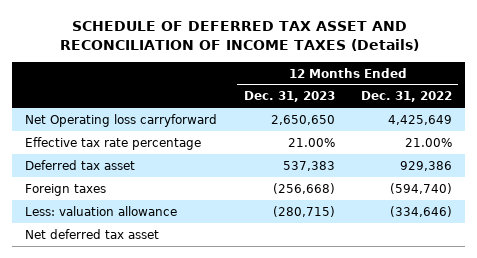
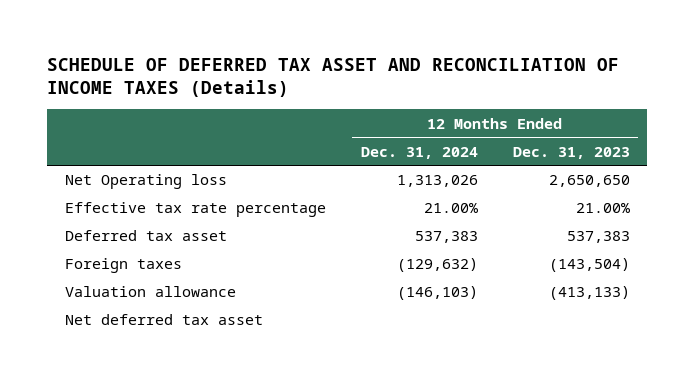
[360,91,452,103] Dec. 31, 2022 -> none
none -> [360,146,478,159] Dec. 31, 2024
[25,113,218,127] Net Operating loss carryforward -> [64,174,227,190] Net Operating loss
[272,182,335,194] (256,668) -> [548,258,630,273] (143,504)
[25,205,178,216] Less: valuation allowance -> [64,286,236,298] Valuation allowance
[272,205,335,217] (280,715) -> [548,286,630,301] (413,133)

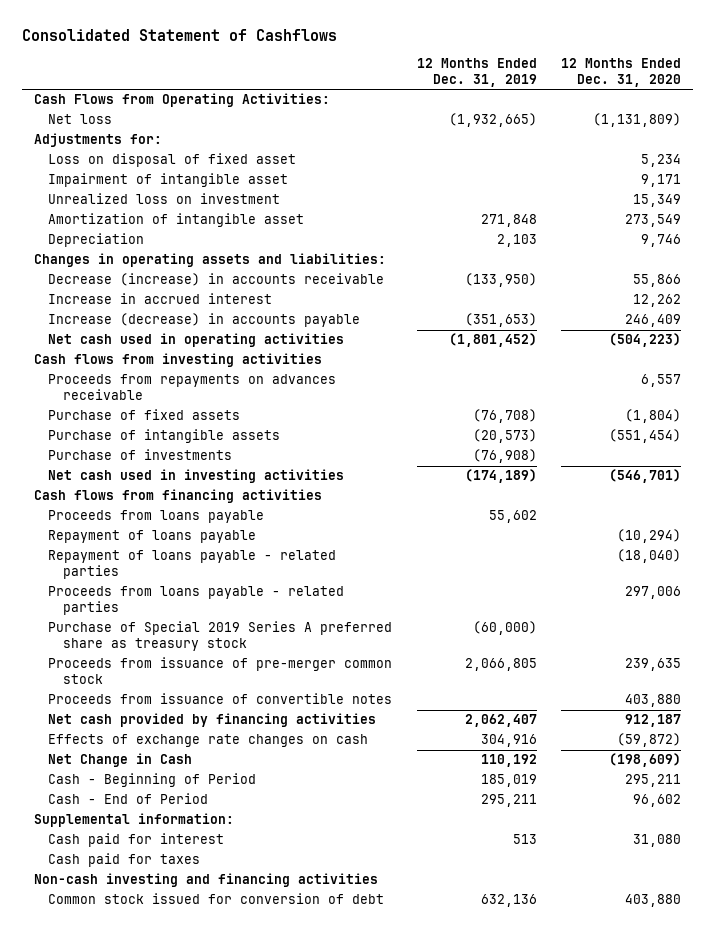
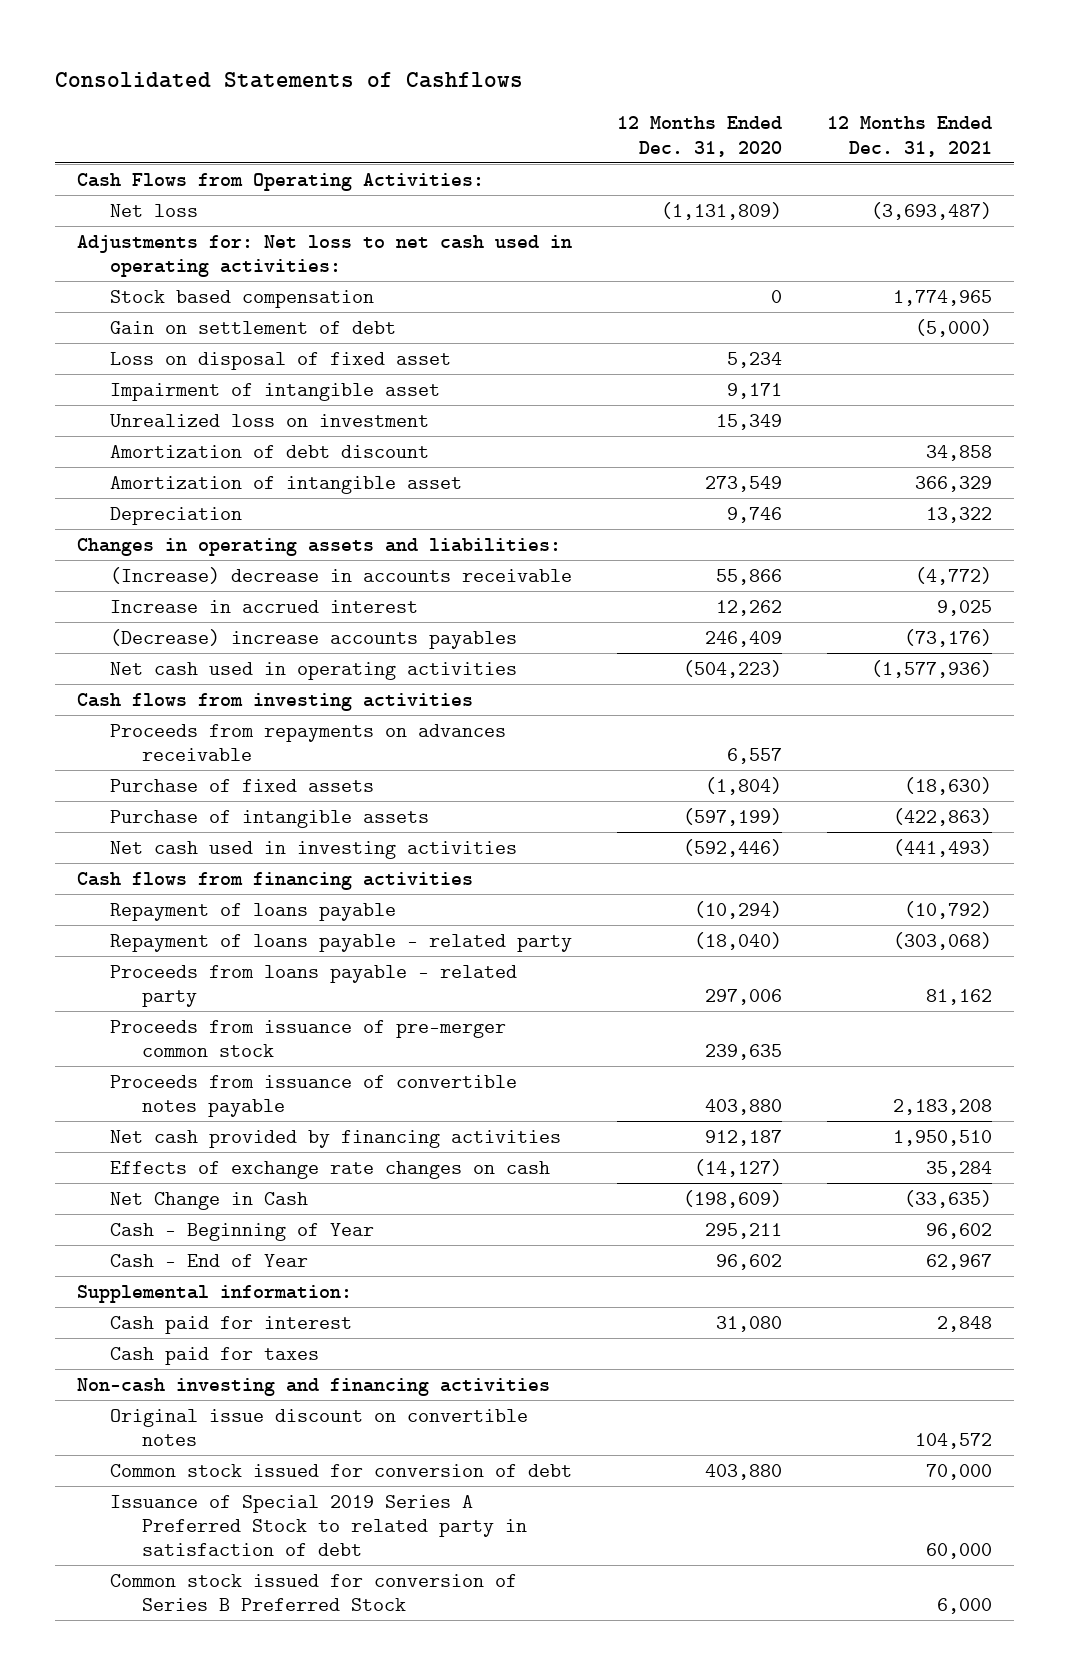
[21,29,337,42] Consolidated Statement of Cashflows -> [54,71,523,88] Consolidated Statements of Cashflows
[416,58,537,88] 12 Months Ended Dec. 31, 2019 -> none
none -> [826,116,992,157] 12 Months Ended Dec. 31, 2021
[34,133,163,148] Adjustments for: -> [77,234,573,277] Adjustments for: Net loss to net cash used in operating activities:
none -> [109,289,374,308] Stock based compensation
none -> [109,320,396,334] Gain on settlement of debt
none -> [109,444,429,458] Amortization of debt discount
[48,273,385,287] Decrease (increase) in accounts receivable -> [109,566,572,584] (Increase) decrease in accounts receivable
[48,313,361,328] Increase (decrease) in accounts payable -> [109,628,517,649] (Decrease) increase accounts payables
[48,449,233,461] Purchase of investments -> none
[608,429,681,444] (551,454) -> [682,807,782,826] (597,199)
[608,469,681,484] (546,701) -> [682,838,782,857] (592,446)
[48,510,265,524] Proceeds from loans payable -> none
[48,621,393,652] Purchase of Special 2019 Series A preferred share as treasury stock -> none
[48,550,337,580] Repayment of loans payable - related parties -> [109,933,572,952] Repayment of loans payable - related party
[48,586,345,616] Proceeds from loans payable - related parties -> [109,964,517,1007] Proceeds from loans payable - related party
[48,693,393,705] Proceeds from issuance of convertible notes -> [109,1074,517,1117] Proceeds from issuance of convertible notes payable
[616,733,681,748] (59,872) -> [693,1158,782,1177] (14,127)
[48,773,257,788] Cash - Beginning of Period -> [109,1222,374,1241] Cash - Beginning of Year
[48,793,209,805] Cash - End of Period -> [109,1253,308,1267] Cash - End of Year
none -> [109,1408,528,1446] Original issue discount on convertible notes
none -> [109,1494,527,1556] Issuance of Special 2019 Series A Preferred Stock to related party in satisfaction of debt
none -> [109,1573,517,1611] Common stock issued for conversion of Series B Preferred Stock

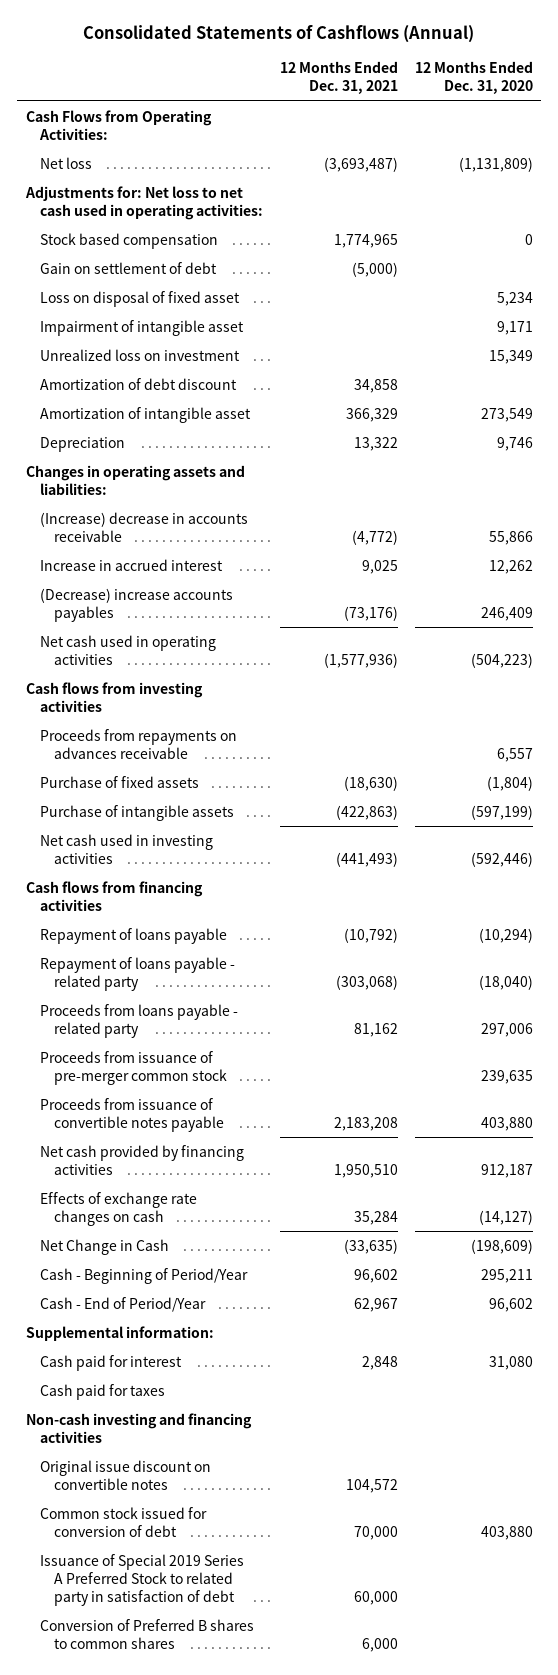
[54,71,523,88] Consolidated Statements of Cashflows -> [83,25,475,44] Consolidated Statements of Cashflows (Annual)
[109,1222,374,1241] Cash - Beginning of Year -> [39,1267,248,1284] Cash - Beginning of Period/Year
[109,1253,308,1267] Cash - End of Year -> [39,1296,206,1312] Cash - End of Period/Year
[109,1573,517,1611] Common stock issued for conversion of Series B Preferred Stock -> [39,1618,254,1649] Conversion of Preferred B shares to common shares

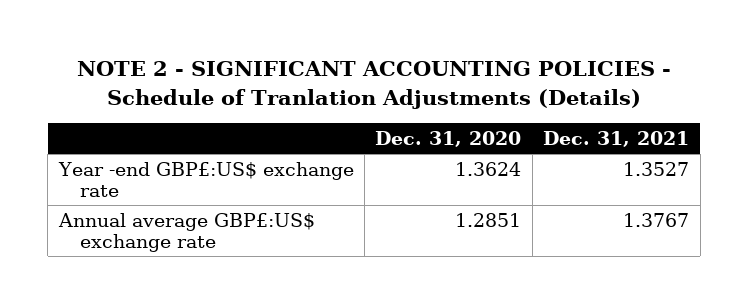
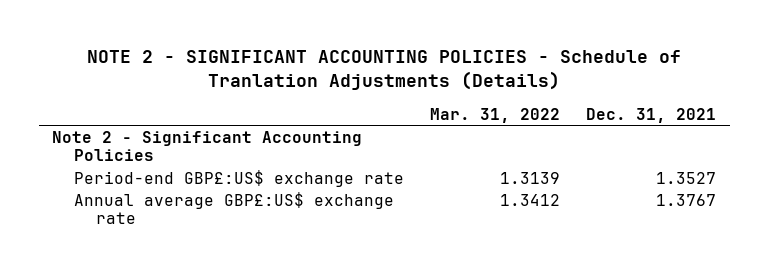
[375,130,522,147] Dec. 31, 2020 -> none
none -> [430,107,561,123] Mar. 31, 2022
none -> [51,130,362,162] Note 2 - Significant Accounting Policies
[57,161,354,197] Year -end GBP£:US$ exchange rate -> [74,169,405,187] Period-end GBP£:US$ exchange rate

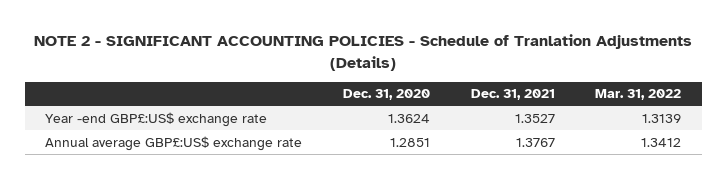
none -> [342,89,430,101] Dec. 31, 2020
[51,130,362,162] Note 2 - Significant Accounting Policies -> none
[74,169,405,187] Period-end GBP£:US$ exchange rate -> [45,111,268,127] Year -end GBP£:US$ exchange rate

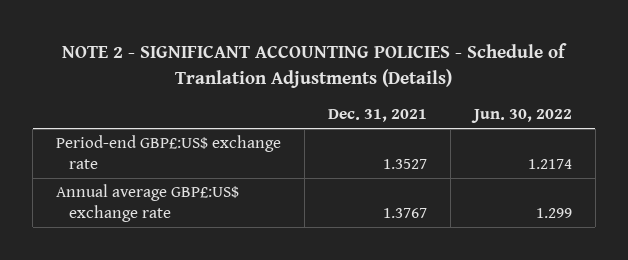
[342,89,430,101] Dec. 31, 2020 -> none
[595,89,682,101] Mar. 31, 2022 -> none
none -> [470,109,572,124] Jun. 30, 2022
[45,111,268,127] Year -end GBP£:US$ exchange rate -> [55,135,281,169] Period-end GBP£:US$ exchange rate

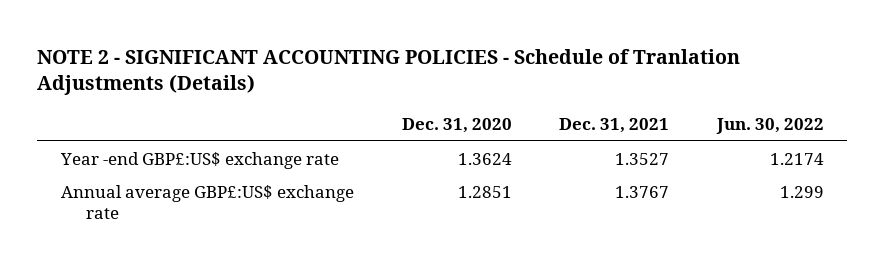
none -> [401,118,512,134] Dec. 31, 2020
[55,135,281,169] Period-end GBP£:US$ exchange rate -> [60,151,340,169] Year -end GBP£:US$ exchange rate

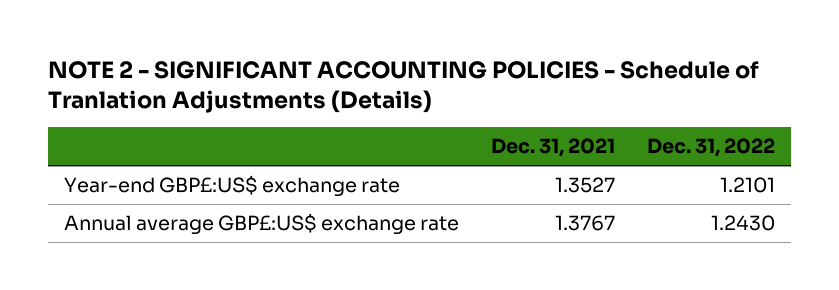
[401,118,512,134] Dec. 31, 2020 -> none
[715,118,824,135] Jun. 30, 2022 -> none
none -> [647,138,776,158] Dec. 31, 2022
[60,151,340,169] Year -end GBP£:US$ exchange rate -> [63,174,400,197] Year-end GBP£:US$ exchange rate

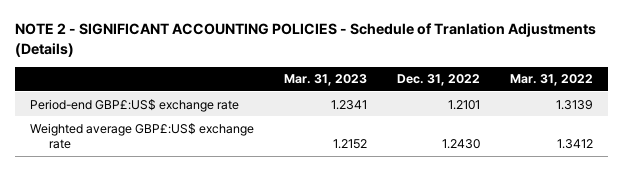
[491,138,616,158] Dec. 31, 2021 -> none
none -> [283,74,367,87] Mar. 31, 2023
none -> [510,74,594,87] Mar. 31, 2022
[63,174,400,197] Year-end GBP£:US$ exchange rate -> [29,98,239,112] Period-end GBP£:US$ exchange rate
[63,212,459,235] Annual average GBP£:US$ exchange rate -> [29,122,254,150] Weighted average GBP£:US$ exchange rate

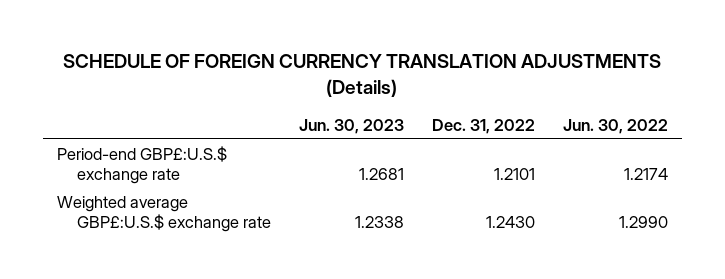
[14,23,596,58] NOTE 2 - SIGNIFICANT ACCOUNTING POLICIES - Schedule of Tranlation Adjustments (Details) -> [63,54,662,97] SCHEDULE OF FOREIGN CURRENCY TRANSLATION ADJUSTMENTS (Details)
[283,74,367,87] Mar. 31, 2023 -> none
[510,74,594,87] Mar. 31, 2022 -> none
none -> [299,118,405,134] Jun. 30, 2023
none -> [562,118,668,134] Jun. 30, 2022
[29,98,239,112] Period-end GBP£:US$ exchange rate -> [56,146,227,184] Period-end GBP£:U.S.$ exchange rate
[29,122,254,150] Weighted average GBP£:US$ exchange rate -> [56,196,272,232] Weighted average GBP£:U.S.$ exchange rate

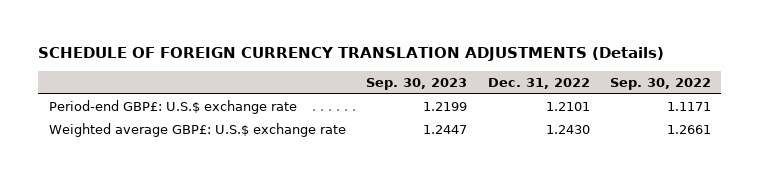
[299,118,405,134] Jun. 30, 2023 -> none
[562,118,668,134] Jun. 30, 2022 -> none
none -> [366,78,468,91] Sep. 30, 2023
none -> [610,78,712,91] Sep. 30, 2022
[56,146,227,184] Period-end GBP£:U.S.$ exchange rate -> [48,100,297,115] Period-end GBP£: U.S.$ exchange rate
[56,196,272,232] Weighted average GBP£:U.S.$ exchange rate -> [48,123,346,138] Weighted average GBP£: U.S.$ exchange rate

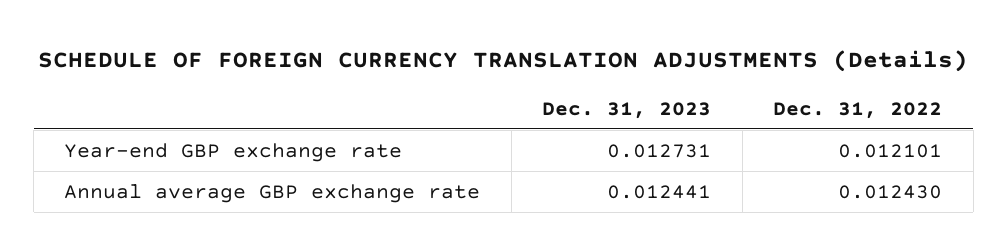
[366,78,468,91] Sep. 30, 2023 -> none
[610,78,712,91] Sep. 30, 2022 -> none
none -> [542,101,712,119] Dec. 31, 2023
[48,100,297,115] Period-end GBP£: U.S.$ exchange rate -> [64,142,403,162] Year-end GBP exchange rate
[545,102,590,112] 1.2101 -> [838,143,943,158] 0.012101
[48,123,346,138] Weighted average GBP£: U.S.$ exchange rate -> [64,183,481,203] Annual average GBP exchange rate
[545,125,590,135] 1.2430 -> [838,184,943,199] 0.012430

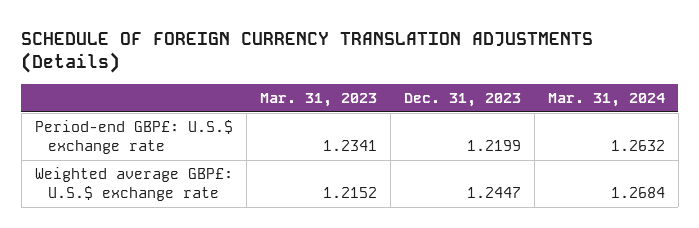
[773,101,943,119] Dec. 31, 2022 -> none
none -> [259,93,377,108] Mar. 31, 2023
none -> [547,93,665,108] Mar. 31, 2024
[64,142,403,162] Year-end GBP exchange rate -> [34,120,233,155] Period-end GBP£: U.S.$ exchange rate
[607,143,712,158] 0.012731 -> [466,140,521,152] 1.2199
[64,183,481,203] Annual average GBP exchange rate -> [34,167,233,202] Weighted average GBP£: U.S.$ exchange rate
[607,184,712,199] 0.012441 -> [466,187,521,199] 1.2447

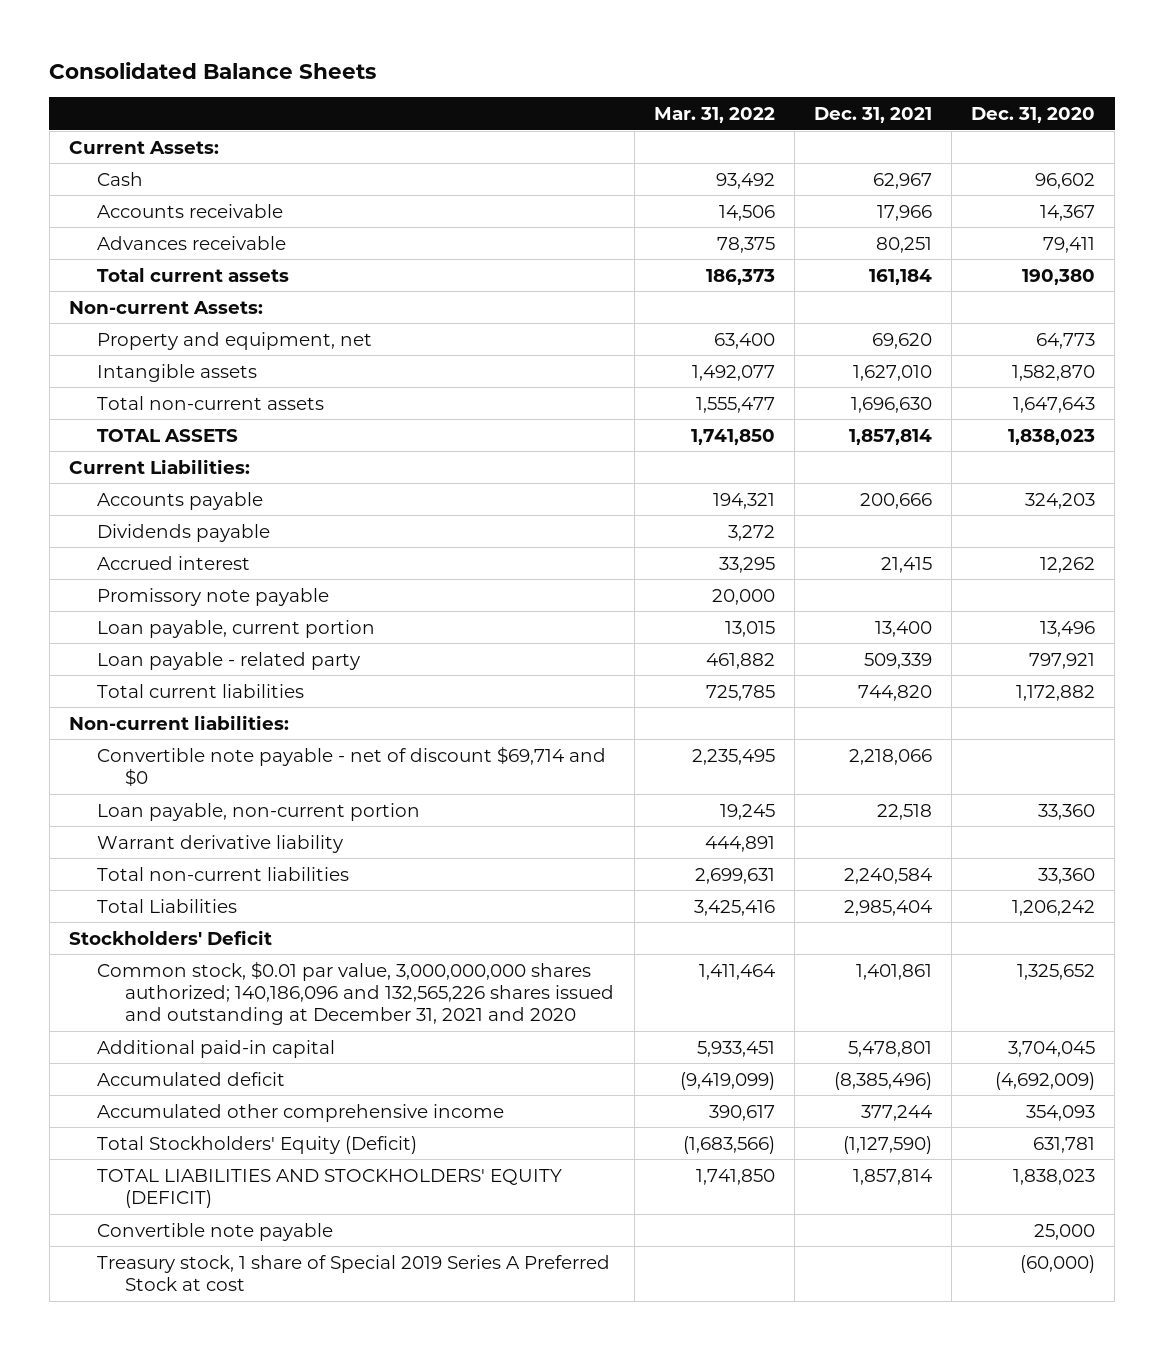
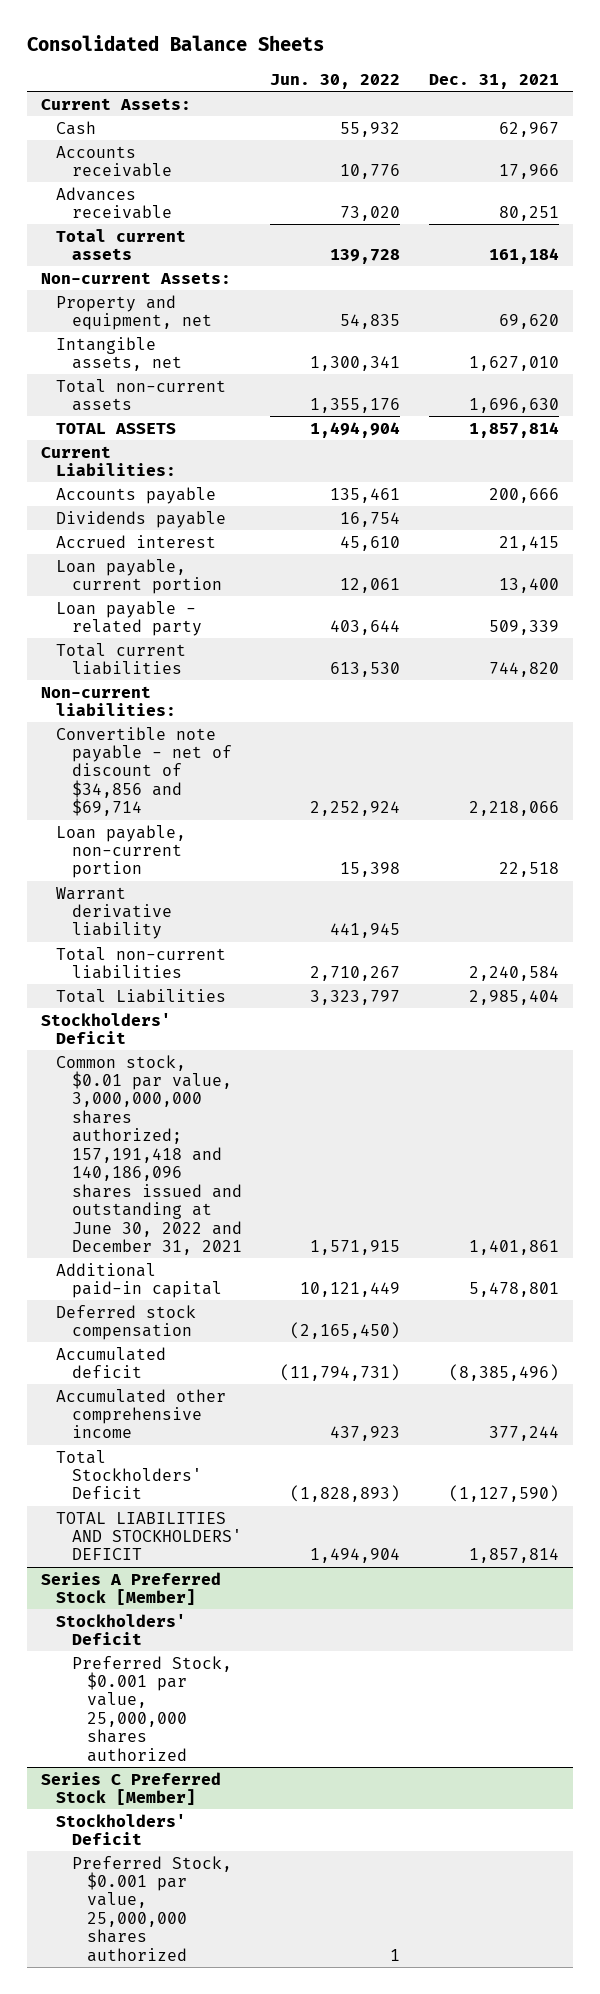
[653,106,775,123] Mar. 31, 2022 -> none
[971,106,1096,123] Dec. 31, 2020 -> none
none -> [270,73,401,89] Jun. 30, 2022
[97,363,258,382] Intangible assets -> [56,336,182,371] Intangible assets, net
[97,587,330,606] Promissory note payable -> none
[97,745,607,786] Convertible note payable - net of discount $69,714 and $0 -> [56,726,232,817] Convertible note payable - net of discount of $34,856 and $69,714
[97,960,615,1026] Common stock, $0.01 par value, 3,000,000,000 shares authorized; 140,186,096 and 132,565,226 shares issued and outstanding at December 31, 2021 and 2020 -> [56,1054,242,1256] Common stock, $0.01 par value, 3,000,000,000 shares authorized; 157,191,418 and 140,186,096 shares issued and outstanding at June 30, 2022 and December 31, 2021
none -> [56,1304,197,1340] Deferred stock compensation
[97,1222,334,1241] Convertible note payable -> none
[97,1254,611,1291] Treasury stock, 1 share of Special 2019 Series A Preferred Stock at cost -> none
[97,1135,418,1154] Total Stockholders' Equity (Deficit) -> [56,1449,202,1500] Total Stockholders' Deficit
[97,1168,563,1208] TOTAL LIABILITIES AND STOCKHOLDERS' EQUITY (DEFICIT) -> [56,1511,242,1561] TOTAL LIABILITIES AND STOCKHOLDERS' DEFICIT
none -> [40,1571,221,1605] Series A Preferred Stock [Member]
none -> [56,1613,187,1645] Stockholders' Deficit
none -> [71,1655,232,1762] Preferred Stock, $0.001 par value, 25,000,000 shares authorized
none -> [40,1771,221,1805] Series C Preferred Stock [Member]
none -> [56,1813,187,1845] Stockholders' Deficit
none -> [71,1855,232,1962] Preferred Stock, $0.001 par value, 25,000,000 shares authorized

